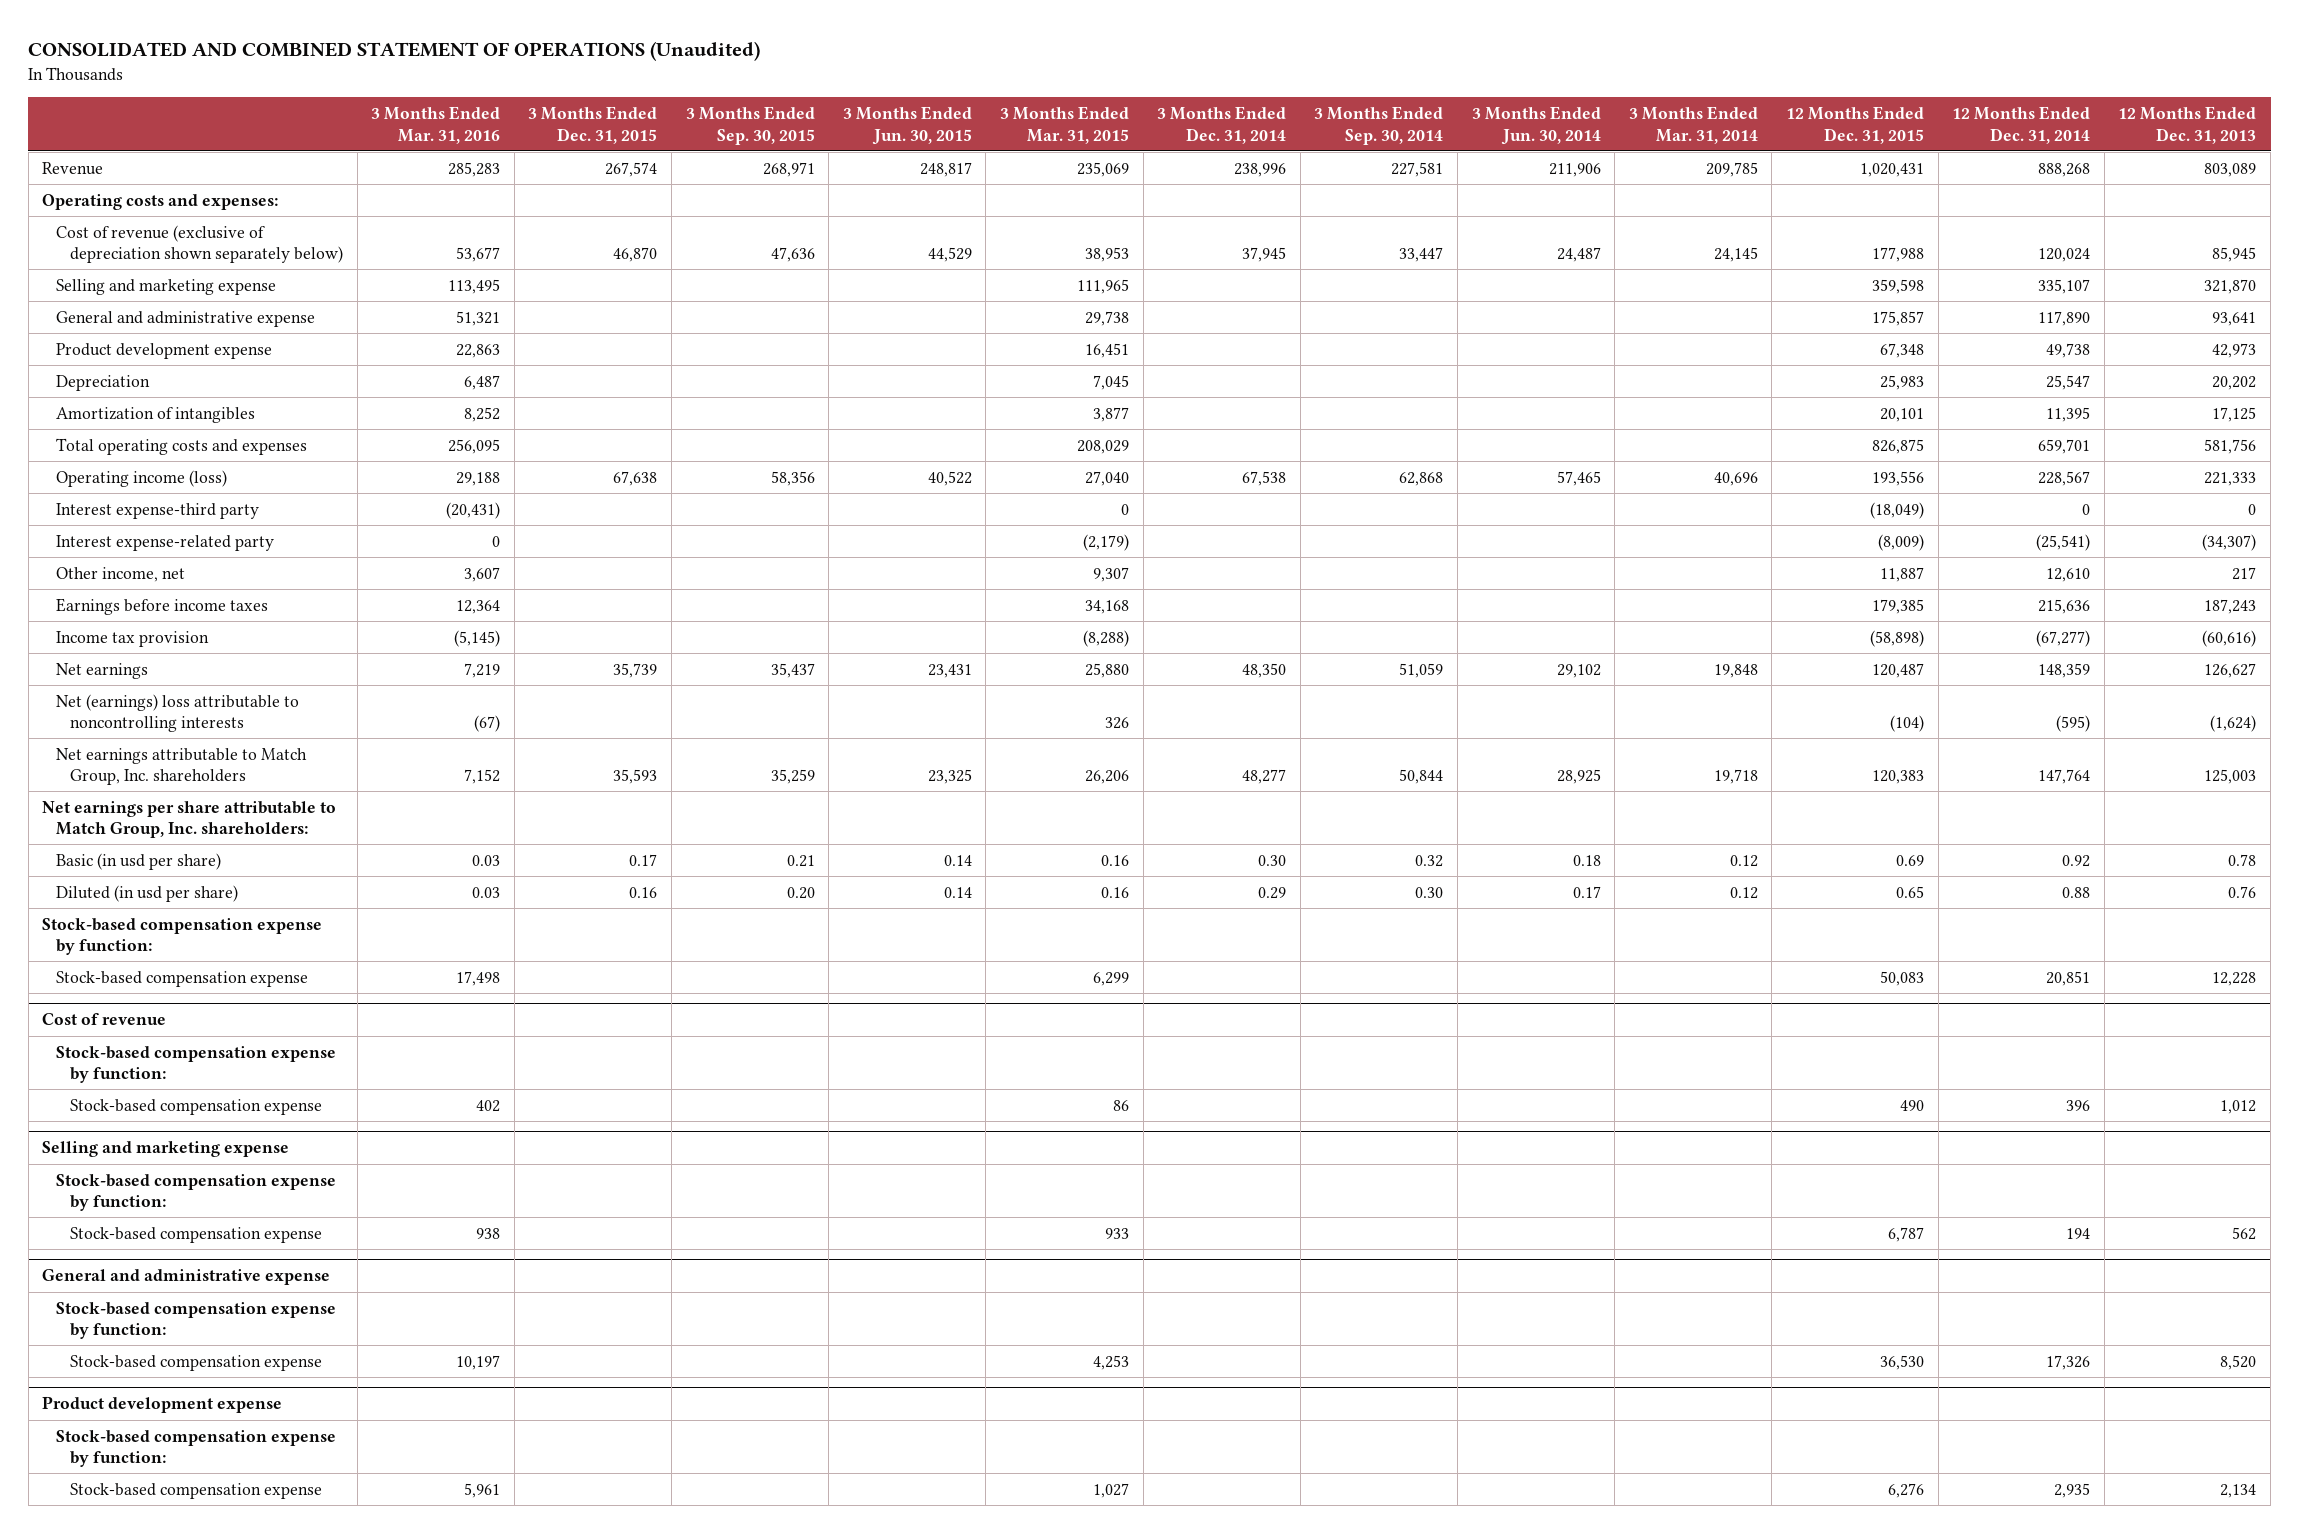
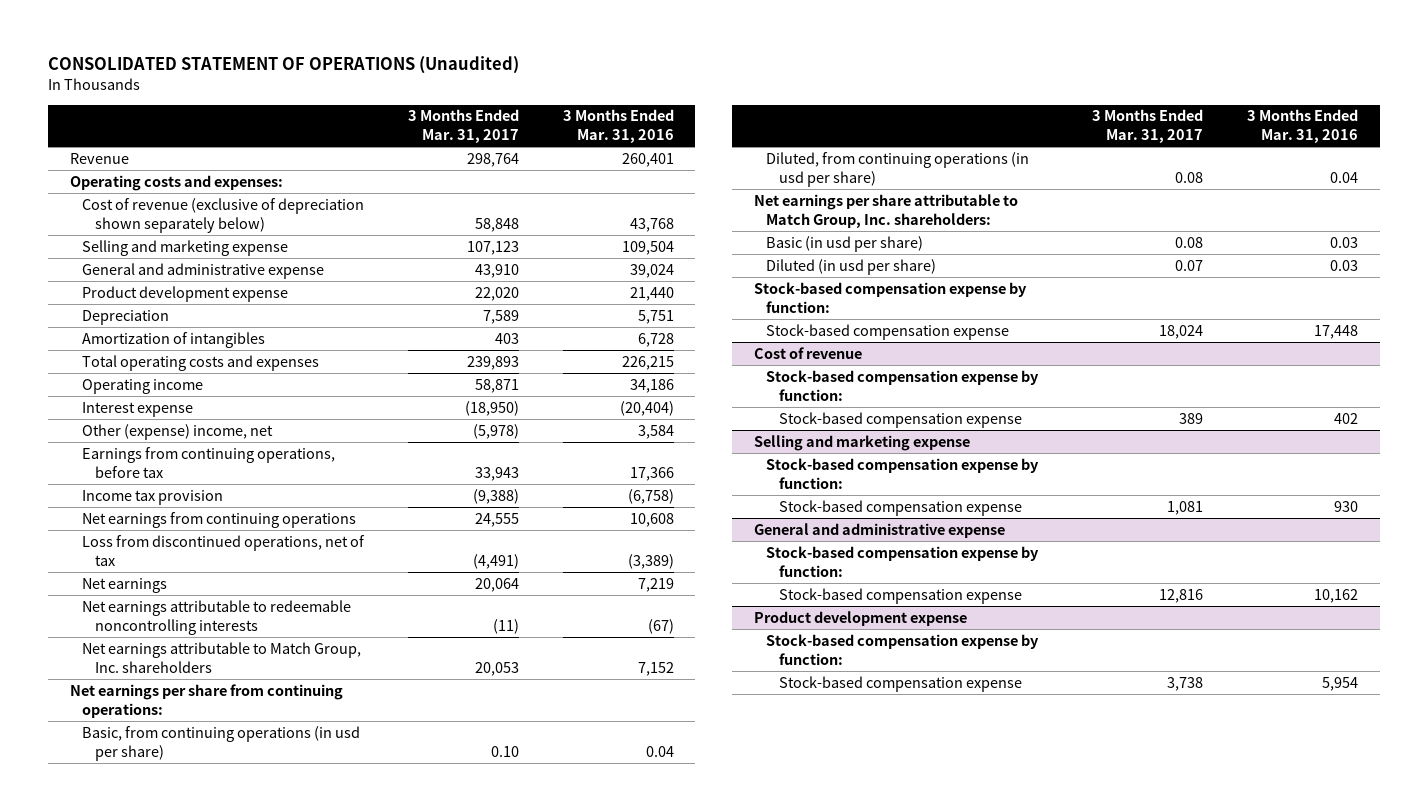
[28,40,761,61] CONSOLIDATED AND COMBINED STATEMENT OF OPERATIONS (Unaudited) -> [47,56,519,75] CONSOLIDATED STATEMENT OF OPERATIONS (Unaudited)
[528,106,658,144] 3 Months Ended Dec. 31, 2015 -> none
[685,106,815,145] 3 Months Ended Sep. 30, 2015 -> none
[842,106,972,145] 3 Months Ended Jun. 30, 2015 -> none
[1000,106,1130,144] 3 Months Ended Mar. 31, 2015 -> none
[1157,106,1287,144] 3 Months Ended Dec. 31, 2014 -> none
[1314,106,1444,145] 3 Months Ended Sep. 30, 2014 -> none
[1471,106,1601,145] 3 Months Ended Jun. 30, 2014 -> none
[1628,106,1758,144] 3 Months Ended Mar. 31, 2014 -> none
[1786,106,1925,144] 12 Months Ended Dec. 31, 2015 -> none
[1952,106,2091,144] 12 Months Ended Dec. 31, 2014 -> none
[2118,106,2257,144] 12 Months Ended Dec. 31, 2013 -> none
none -> [408,109,520,144] 3 Months Ended Mar. 31, 2017
[448,161,501,177] 285,283 -> [621,152,674,167] 260,401
[56,534,275,551] Interest expense-related party -> none
[456,247,501,263] 53,677 -> [629,217,674,232] 43,768
[448,278,501,294] 113,495 -> [621,240,674,255] 109,504
[456,310,501,326] 51,321 -> [629,263,674,278] 39,024
[456,343,501,358] 22,863 -> [629,286,674,301] 21,440
[464,374,501,390] 6,487 -> [637,309,674,324] 5,751
[464,406,501,422] 8,252 -> [637,332,674,347] 6,728
[448,438,501,454] 256,095 -> [621,355,674,370] 226,215
[56,469,228,487] Operating income (loss) -> [82,378,204,394] Operating income
[456,471,501,486] 29,188 -> [629,378,674,393] 34,186
[56,502,260,519] Interest expense-third party -> [82,401,194,417] Interest expense
[446,501,501,519] (20,431) -> [619,400,674,416] (20,404)
[56,566,186,582] Other income, net -> [82,423,274,440] Other (expense) income, net
[464,566,501,582] 3,607 -> [637,424,674,439] 3,584
[56,597,269,615] Earnings before income taxes -> [82,446,336,478] Earnings from continuing operations, before tax
[456,599,501,614] 12,364 -> [629,466,674,481] 17,366
[454,629,501,647] (5,145) -> [627,488,674,504] (6,758)
none -> [82,511,357,528] Net earnings from continuing operations
none -> [82,534,366,566] Loss from discontinued operations, net of tax
[56,693,300,733] Net (earnings) loss attributable to noncontrolling interests -> [82,599,352,635] Net earnings attributable to redeemable noncontrolling interests
none -> [69,683,343,718] Net earnings per share from continuing operations:
none -> [82,725,361,761] Basic, from continuing operations (in usd per share)
none -> [766,151,1030,187] Diluted, from continuing operations (in usd per share)
[456,970,501,986] 17,498 -> [1313,324,1358,339] 17,448
[476,1227,501,1239] 938 -> [1333,500,1358,512] 930
[456,1354,501,1370] 10,197 -> [1313,588,1358,603] 10,162
[464,1482,501,1498] 5,961 -> [1321,676,1358,691] 5,954

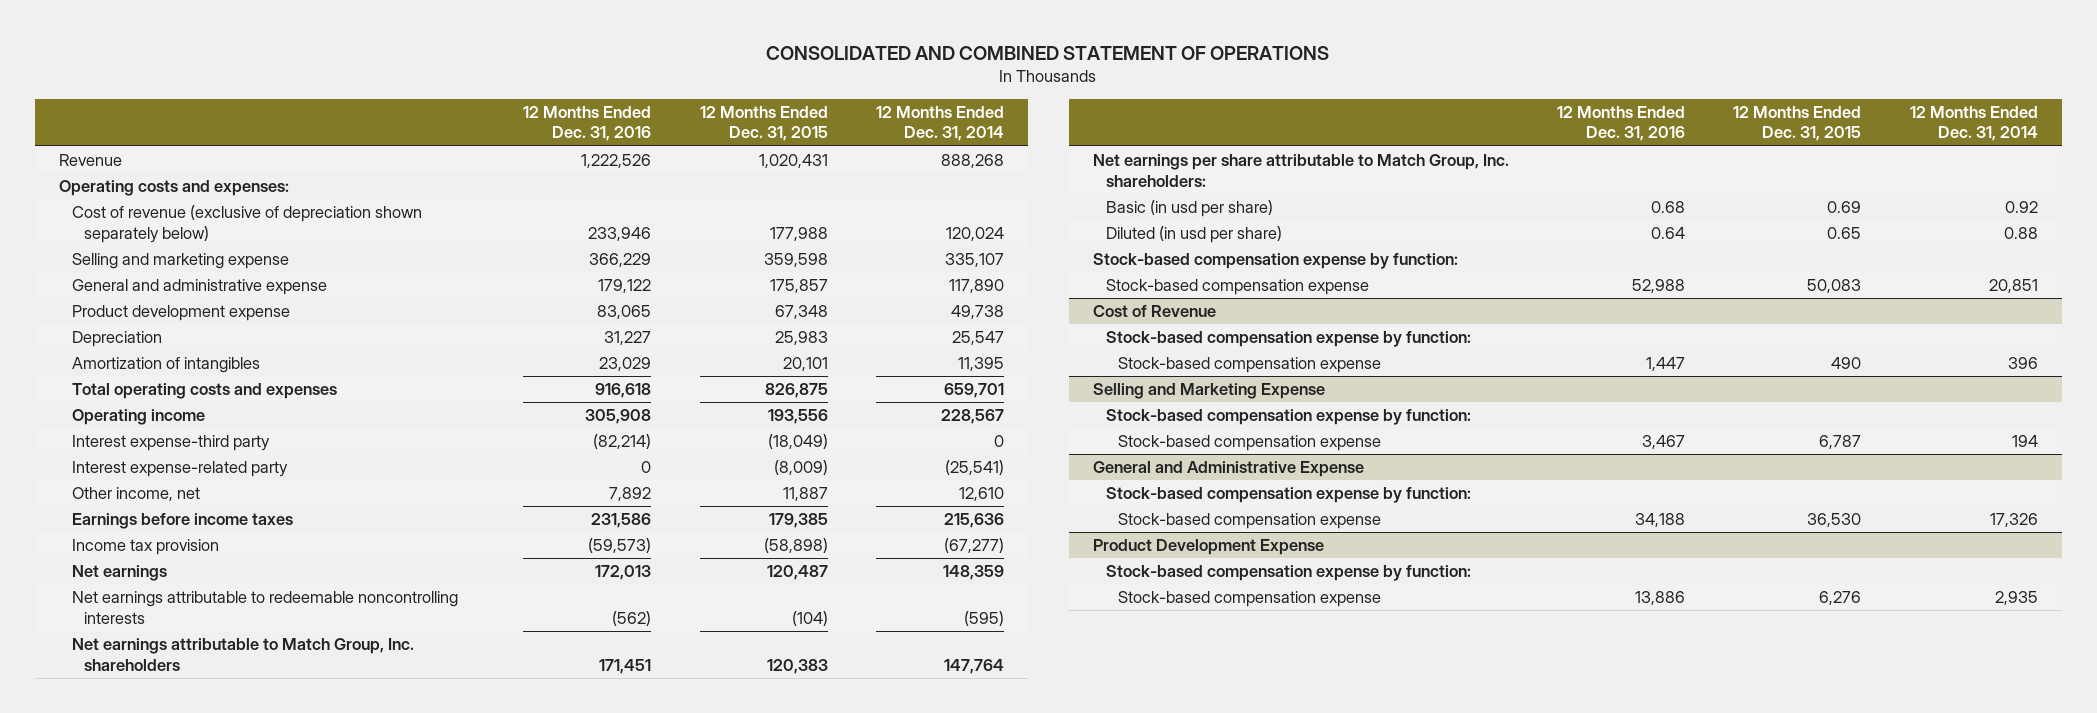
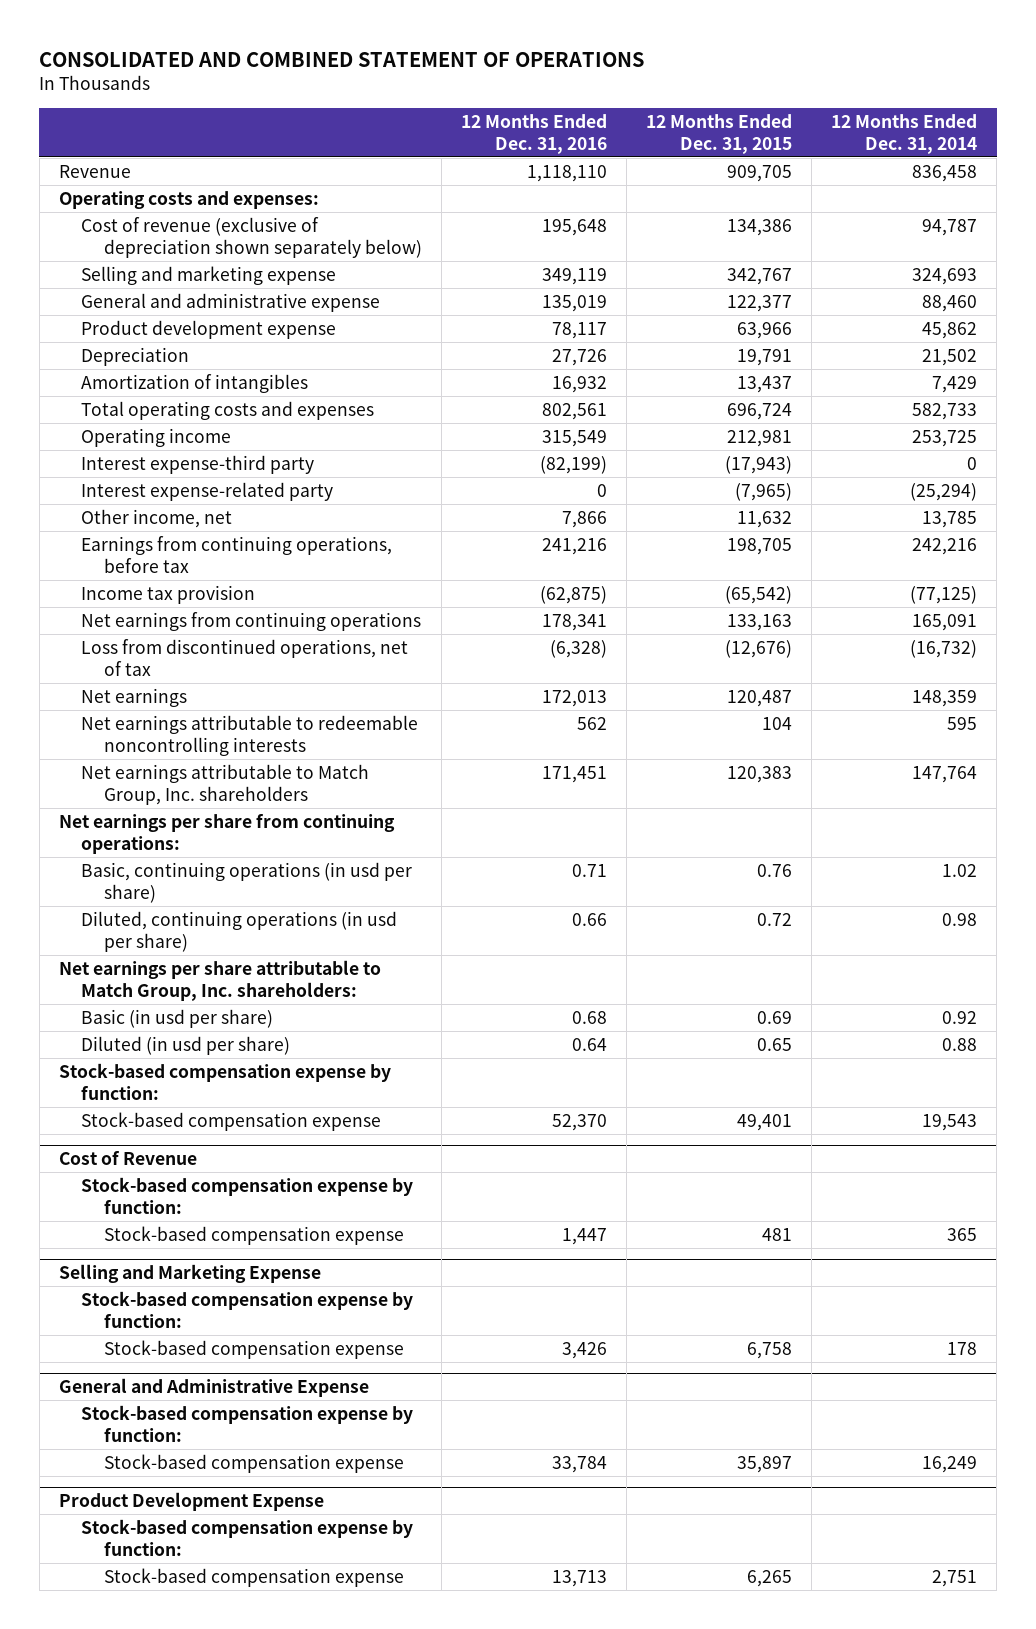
[581,154,652,169] 1,222,526 -> [527,164,608,182] 1,118,110
[758,154,828,169] 1,020,431 -> [727,164,793,182] 909,705
[940,154,1004,169] 888,268 -> [912,164,978,182] 836,458
[588,226,652,241] 233,946 -> [542,218,608,236] 195,648
[769,226,828,241] 177,988 -> [727,218,793,236] 134,386
[945,226,1004,241] 120,024 -> [922,218,978,236] 94,787
[589,253,652,268] 366,229 -> [542,267,608,285] 349,119
[763,253,828,268] 359,598 -> [727,267,793,285] 342,767
[944,253,1004,268] 335,107 -> [912,267,978,285] 324,693
[598,279,652,294] 179,122 -> [542,294,608,312] 135,019
[769,279,828,294] 175,857 -> [727,294,793,312] 122,377
[948,279,1004,294] 117,890 -> [922,294,978,312] 88,460
[597,305,652,320] 83,065 -> [552,321,608,339] 78,117
[774,305,828,320] 67,348 -> [737,321,793,339] 63,966
[950,305,1004,320] 49,738 -> [922,321,978,339] 45,862
[604,331,652,346] 31,227 -> [552,348,608,366] 27,726
[774,331,828,346] 25,983 -> [737,348,793,366] 19,791
[951,331,1004,346] 25,547 -> [922,348,978,366] 21,502
[599,357,652,372] 23,029 -> [552,375,608,393] 16,932
[782,357,828,372] 20,101 -> [737,375,793,393] 13,437
[957,357,1004,372] 11,395 -> [932,375,978,393] 7,429
[595,383,652,399] 916,618 -> [542,402,608,420] 802,561
[764,383,828,399] 826,875 -> [727,402,793,420] 696,724
[943,383,1004,399] 659,701 -> [912,402,978,420] 582,733
[585,409,652,425] 305,908 -> [542,429,608,447] 315,549
[767,409,828,425] 193,556 -> [727,429,793,447] 212,981
[940,409,1004,425] 228,567 -> [912,429,978,447] 253,725
[593,434,652,450] (82,214) -> [540,455,608,474] (82,199)
[767,434,828,450] (18,049) -> [725,455,793,474] (17,943)
[773,460,828,476] (8,009) -> [735,482,793,501] (7,965)
[944,460,1004,476] (25,541) -> [910,482,978,501] (25,294)
[609,487,652,502] 7,892 -> [562,510,608,528] 7,866
[782,487,828,502] 11,887 -> [737,510,793,528] 11,632
[958,487,1004,502] 12,610 -> [922,510,978,528] 13,785
[71,513,293,530] Earnings before income taxes -> [81,535,393,573] Earnings from continuing operations, before tax
[591,513,652,529] 231,586 -> [542,537,608,555] 241,216
[768,513,828,529] 179,385 -> [727,537,793,555] 198,705
[943,513,1004,529] 215,636 -> [912,537,978,555] 242,216
[588,538,652,554] (59,573) -> [540,585,608,604] (62,875)
[763,538,828,554] (58,898) -> [725,585,793,604] (65,542)
[943,538,1004,554] (67,277) -> [910,585,978,604] (77,125)
none -> [81,611,422,631] Net earnings from continuing operations
none -> [81,638,409,676] Loss from discontinued operations, net of tax
[612,610,652,626] (562) -> [577,716,608,730] 562
[791,610,828,626] (104) -> [762,716,793,730] 104
[963,610,1004,626] (595) -> [947,716,978,730] 595
none -> [58,812,395,854] Net earnings per share from continuing operations:
none -> [81,861,413,903] Basic, continuing operations (in usd per share)
none -> [81,910,398,952] Diluted, continuing operations (in usd per share)
[1632,279,1686,294] 52,988 -> [552,1113,608,1131] 52,370
[1807,279,1862,294] 50,083 -> [737,1113,793,1131] 49,401
[1988,279,2038,294] 20,851 -> [922,1113,978,1131] 19,543
[1831,357,1862,370] 490 -> [762,1227,793,1241] 481
[2007,357,2038,370] 396 -> [947,1227,978,1241] 365
[1642,435,1686,450] 3,467 -> [562,1341,608,1359] 3,426
[1819,435,1862,450] 6,787 -> [747,1341,793,1359] 6,758
[2011,435,2038,448] 194 -> [947,1341,978,1355] 178
[1635,513,1686,528] 34,188 -> [552,1455,608,1473] 33,784
[1807,513,1862,528] 36,530 -> [737,1455,793,1473] 35,897
[1989,513,2038,528] 17,326 -> [922,1455,978,1473] 16,249
[1635,591,1686,606] 13,886 -> [552,1569,608,1587] 13,713
[1819,591,1862,606] 6,276 -> [747,1569,793,1587] 6,265
[1994,591,2038,606] 2,935 -> [932,1569,978,1587] 2,751

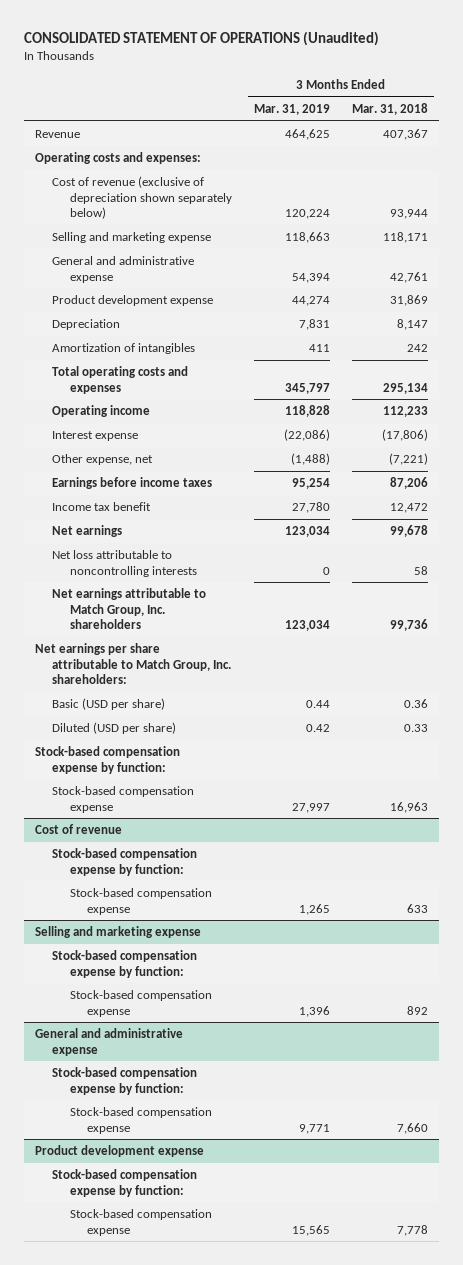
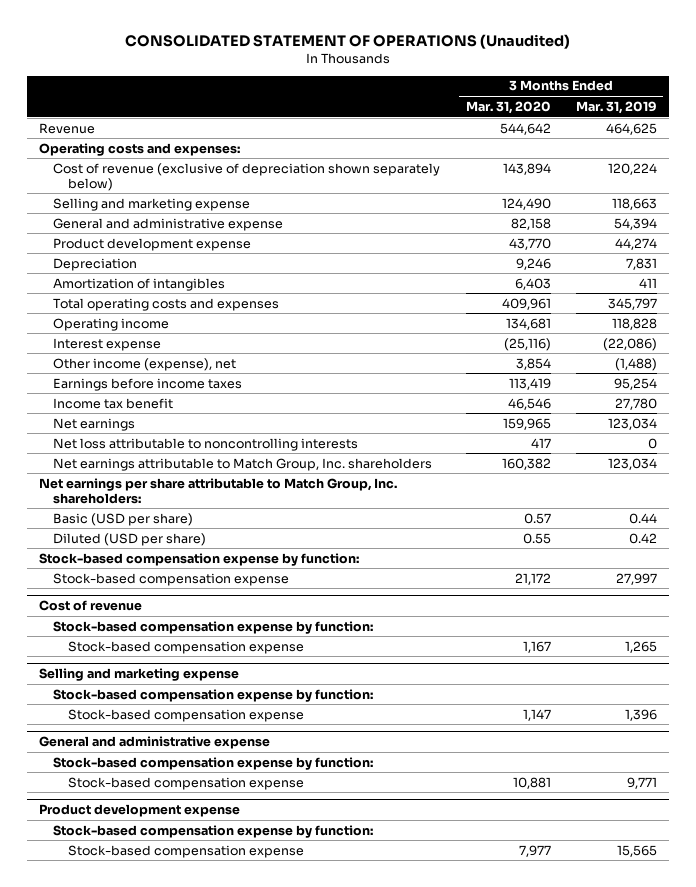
[352,102,429,115] Mar. 31, 2018 -> none
none -> [465,100,551,114] Mar. 31, 2020
[52,454,154,466] Other expense, net -> [53,357,237,371] Other income (expense), net

